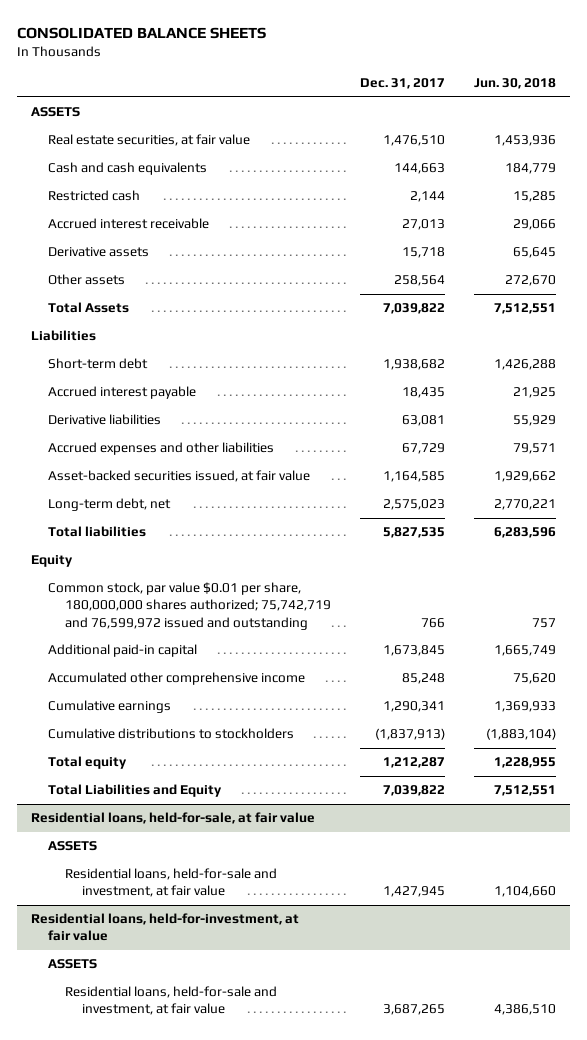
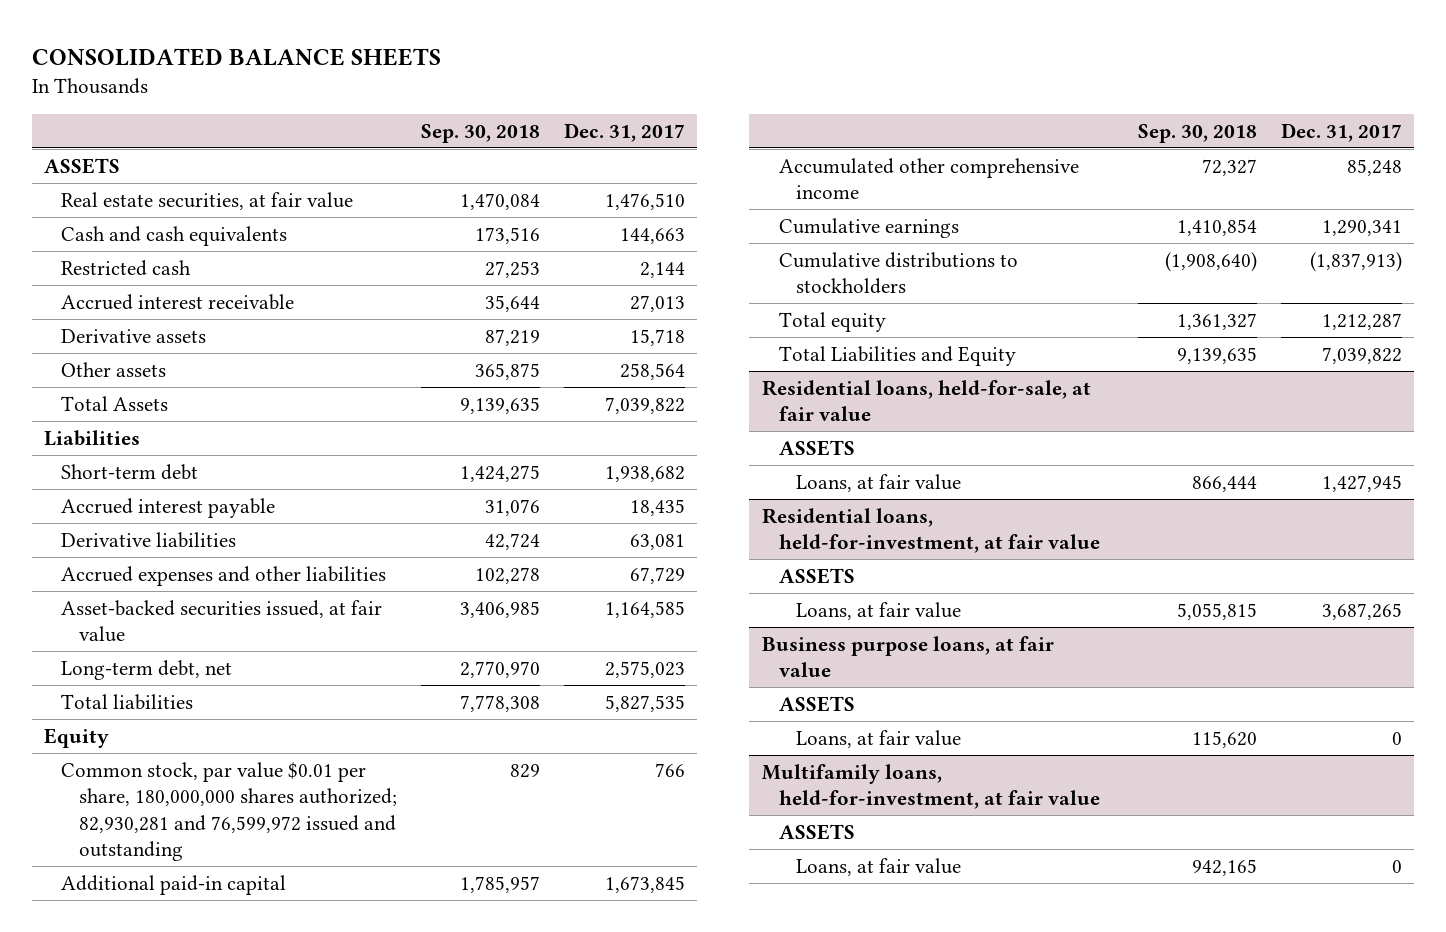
[473,78,556,90] Jun. 30, 2018 -> none
none -> [420,123,540,143] Sep. 30, 2018
[48,582,332,630] Common stock, par value $0.01 per share, 180,000,000 shares authorized; 75,742,719 and 76,599,972 issued and outstanding -> [61,761,397,861] Common stock, par value $0.01 per share, 180,000,000 shares authorized; 82,930,281 and 76,599,972 issued and outstanding
[65,868,278,898] Residential loans, held-for-sale and investment, at fair value -> [796,473,962,492] Loans, at fair value
[65,986,278,1016] Residential loans, held-for-sale and investment, at fair value -> [796,601,962,620] Loans, at fair value
none -> [761,635,1054,678] Business purpose loans, at fair value
none -> [778,695,855,712] ASSETS
none -> [796,729,962,748] Loans, at fair value
none -> [761,763,1100,810] Multifamily loans, held-for-investment, at fair value
none -> [778,823,855,840] ASSETS
none -> [796,857,962,876] Loans, at fair value

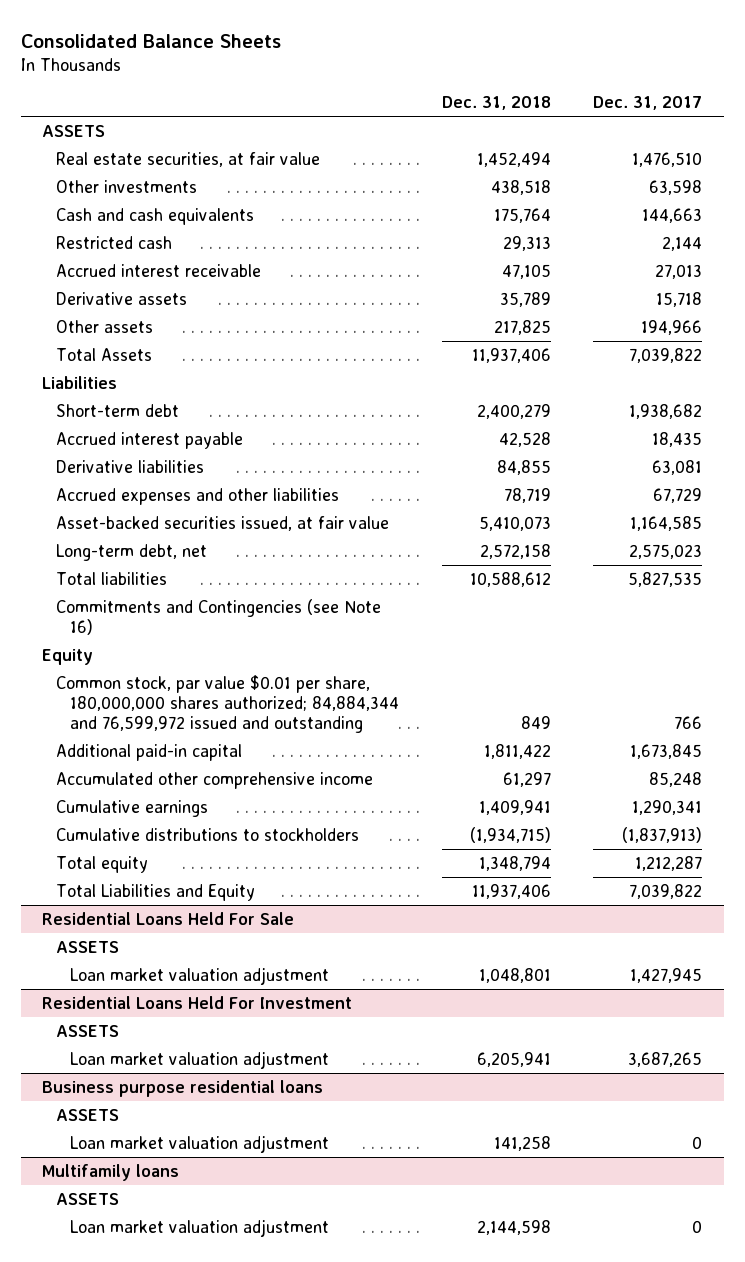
[32,47,442,66] CONSOLIDATED BALANCE SHEETS -> [20,33,281,48] Consolidated Balance Sheets
[420,123,540,143] Sep. 30, 2018 -> none
none -> [441,96,551,111] Dec. 31, 2018
none -> [56,179,198,193] Other investments
[619,362,685,380] 258,564 -> [641,319,703,335] 194,966
none -> [56,598,382,635] Commitments and Contingencies (see Note 16)
[61,761,397,861] Common stock, par value $0.01 per share, 180,000,000 shares authorized; 82,930,281 and 76,599,972 issued and outstanding -> [56,674,400,734] Common stock, par value $0.01 per share, 180,000,000 shares authorized; 84,884,344 and 76,599,972 issued and outstanding
[761,379,1091,422] Residential loans, held-for-sale, at fair value -> [42,911,295,925] Residential Loans Held For Sale
[796,473,962,492] Loans, at fair value -> [70,966,330,985] Loan market valuation adjustment
[761,507,1100,554] Residential loans, held-for-investment, at fair value -> [42,995,353,1009] Residential Loans Held For Investment
[796,601,962,620] Loans, at fair value -> [70,1050,330,1069] Loan market valuation adjustment
[761,635,1054,678] Business purpose loans, at fair value -> [42,1079,324,1097] Business purpose residential loans
[796,729,962,748] Loans, at fair value -> [70,1134,330,1153] Loan market valuation adjustment
[761,763,1100,810] Multifamily loans, held-for-investment, at fair value -> [42,1163,180,1181] Multifamily loans
[796,857,962,876] Loans, at fair value -> [70,1218,330,1237] Loan market valuation adjustment

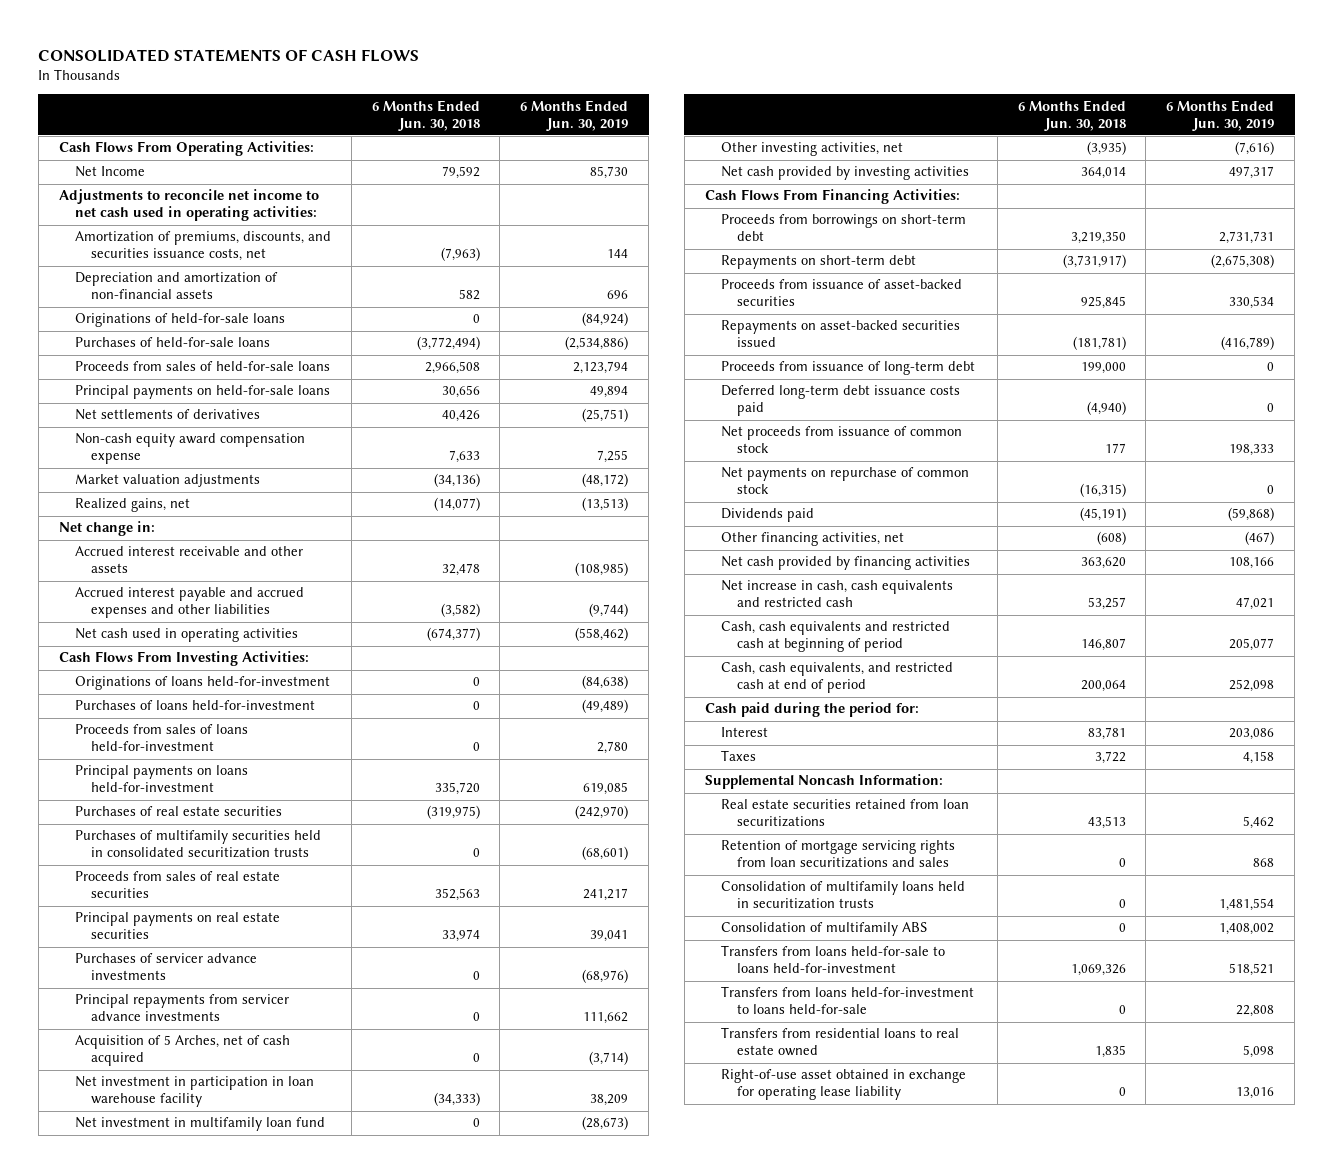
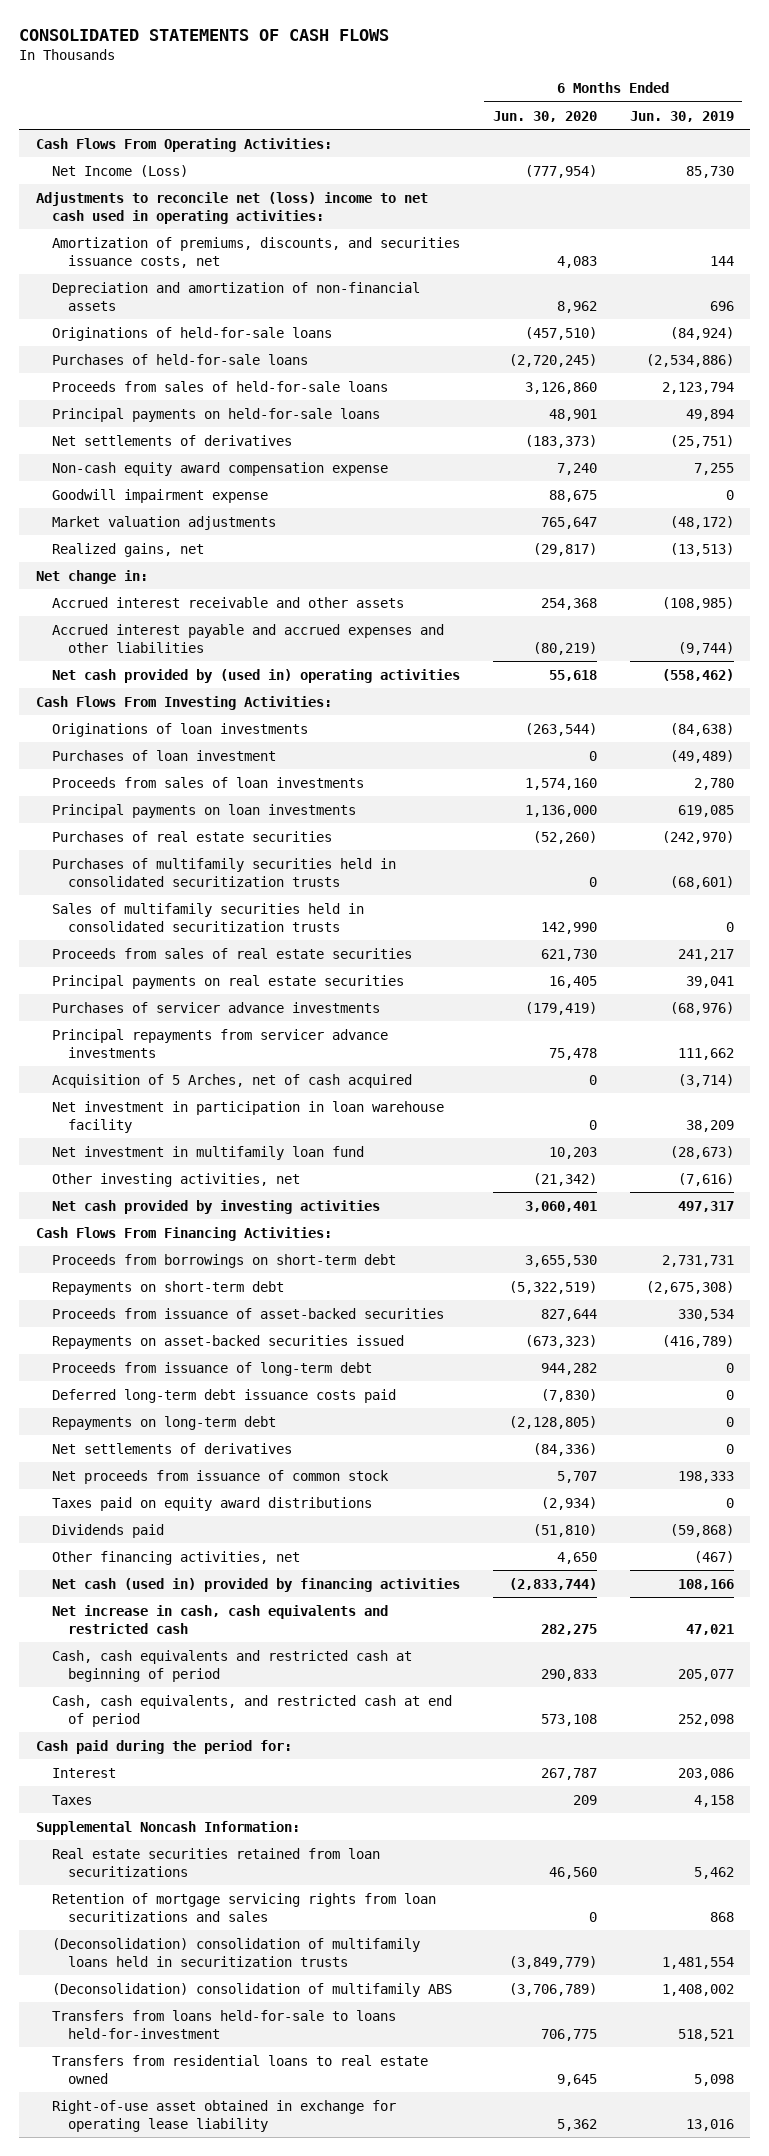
[371,99,480,131] 6 Months Ended Jun. 30, 2018 -> none
none -> [492,110,597,122] Jun. 30, 2020
[74,166,145,178] Net Income -> [51,164,188,177] Net Income (Loss)
[58,189,319,222] Adjustments to reconcile net income to net cash used in operating activities: -> [35,191,428,224] Adjustments to reconcile net (loss) income to net cash used in operating activities:
none -> [51,488,268,503] Goodwill impairment expense
[74,628,298,643] Net cash used in operating activities -> [51,668,460,683] Net cash provided by (used in) operating activities
[74,676,330,691] Originations of loans held-for-investment -> [51,722,308,737] Originations of loan investments
[74,700,315,711] Purchases of loans held-for-investment -> [51,749,276,761] Purchases of loan investment
[74,724,248,752] Proceeds from sales of loans held-for-investment -> [51,776,364,788] Proceeds from sales of loan investments
[74,765,248,793] Principal payments on loans held-for-investment -> [51,803,356,818] Principal payments on loan investments
none -> [51,902,364,932] Sales of multifamily securities held in consolidated securitization trusts
none -> [51,1415,276,1430] Repayments on long-term debt
none -> [51,1442,292,1454] Net settlements of derivatives
[720,467,969,495] Net payments on repurchase of common stock -> none
none -> [51,1496,372,1511] Taxes paid on equity award distributions
[720,556,970,571] Net cash provided by financing activities -> [51,1577,460,1592] Net cash (used in) provided by financing activities
[720,881,965,910] Consolidation of multifamily loans held in securitization trusts -> [51,1937,420,1967] (Deconsolidation) consolidation of multifamily loans held in securitization trusts
[720,922,927,937] Consolidation of multifamily ABS -> [51,1982,452,1997] (Deconsolidation) consolidation of multifamily ABS
[720,986,974,1015] Transfers from loans held-for-investment to loans held-for-sale -> none

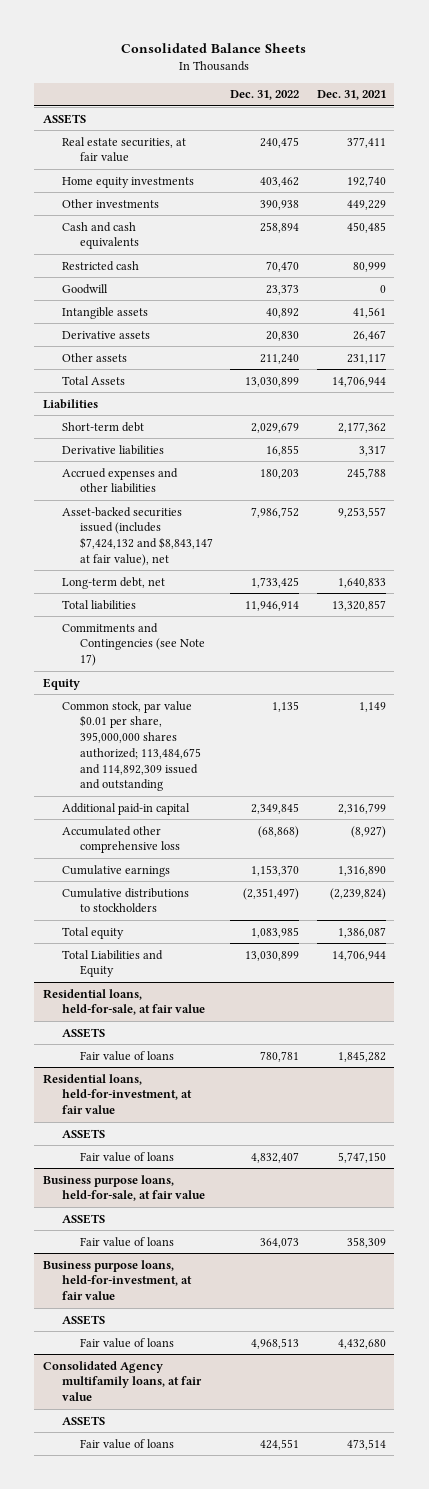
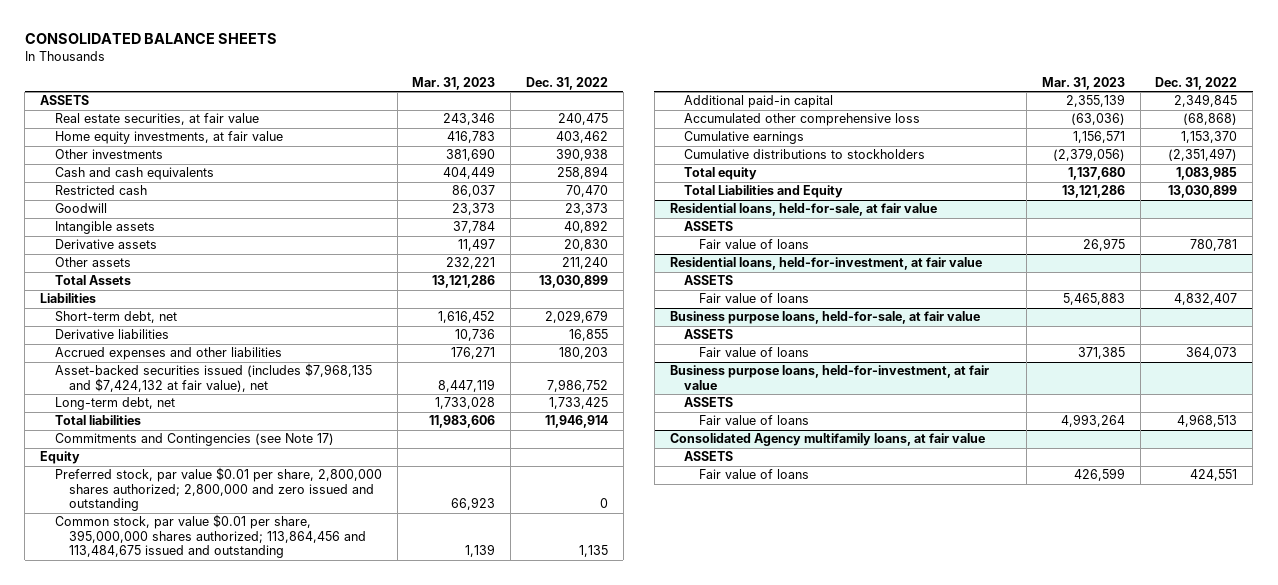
[121,43,307,54] Consolidated Balance Sheets -> [24,33,277,45] CONSOLIDATED BALANCE SHEETS
[316,90,386,101] Dec. 31, 2021 -> none
none -> [412,76,496,90] Mar. 31, 2023
[61,176,194,188] Home equity investments -> [54,131,283,145] Home equity investments, at fair value
[61,421,144,432] Short-term debt -> [54,311,177,324] Short-term debt, net
[61,506,214,566] Asset-backed securities issued (includes $7,424,132 and $8,843,147 at fair value), net -> [54,363,372,392] Asset-backed securities issued (includes $7,968,135 and $7,424,132 at fair value), net
none -> [54,467,382,512] Preferred stock, par value $0.01 per share, 2,800,000 shares authorized; 2,800,000 and zero issued and outstanding
[61,700,202,792] Common stock, par value $0.01 per share, 395,000,000 shares authorized; 113,484,675 and 114,892,309 issued and outstanding -> [54,514,367,559] Common stock, par value $0.01 per share, 395,000,000 shares authorized; 113,864,456 and 113,484,675 issued and outstanding

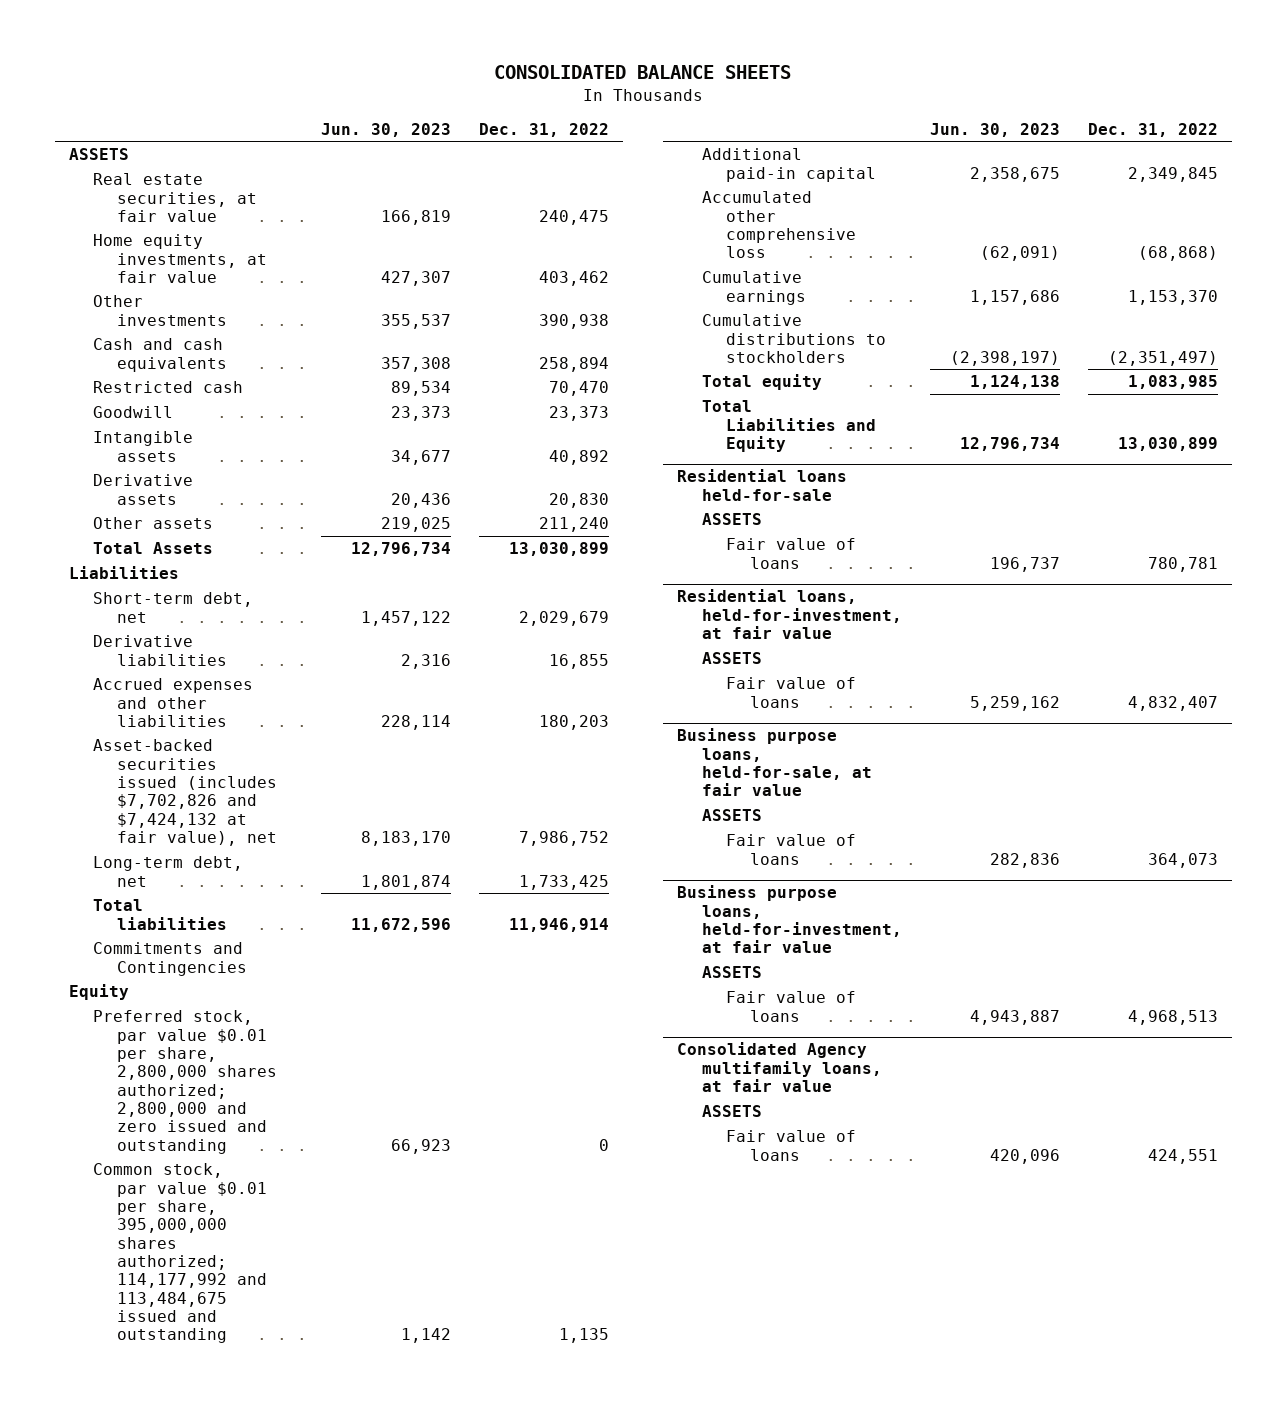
[412,76,496,90] Mar. 31, 2023 -> none
none -> [321,122,452,137] Jun. 30, 2023
[54,363,372,392] Asset-backed securities issued (includes $7,968,135 and $7,424,132 at fair value), net -> [92,739,278,846] Asset-backed securities issued (includes $7,702,826 and $7,424,132 at fair value), net
[54,433,334,447] Commitments and Contingencies (see Note 17) -> [92,942,248,976] Commitments and Contingencies
[54,514,367,559] Common stock, par value $0.01 per share, 395,000,000 shares authorized; 113,864,456 and 113,484,675 issued and outstanding -> [92,1163,268,1344] Common stock, par value $0.01 per share, 395,000,000 shares authorized; 114,177,992 and 113,484,675 issued and outstanding
[669,203,937,217] Residential loans, held-for-sale, at fair value -> [677,469,848,501] Residential loans held-for-sale

